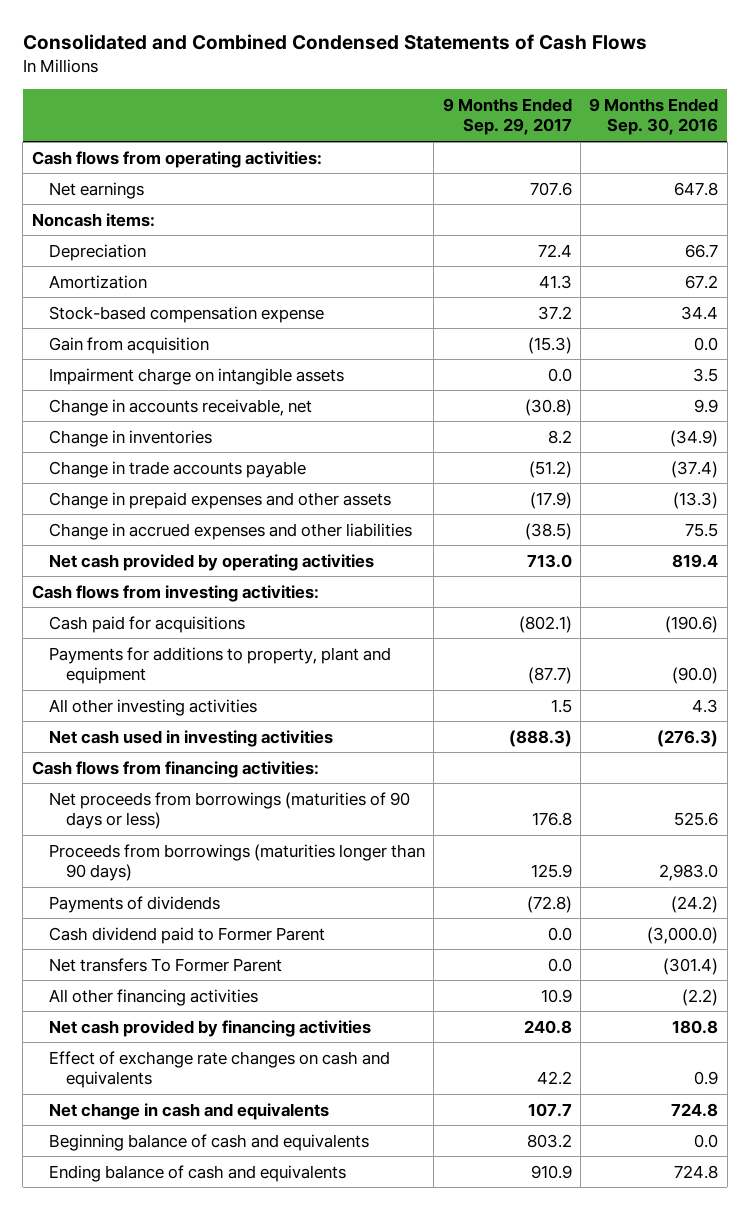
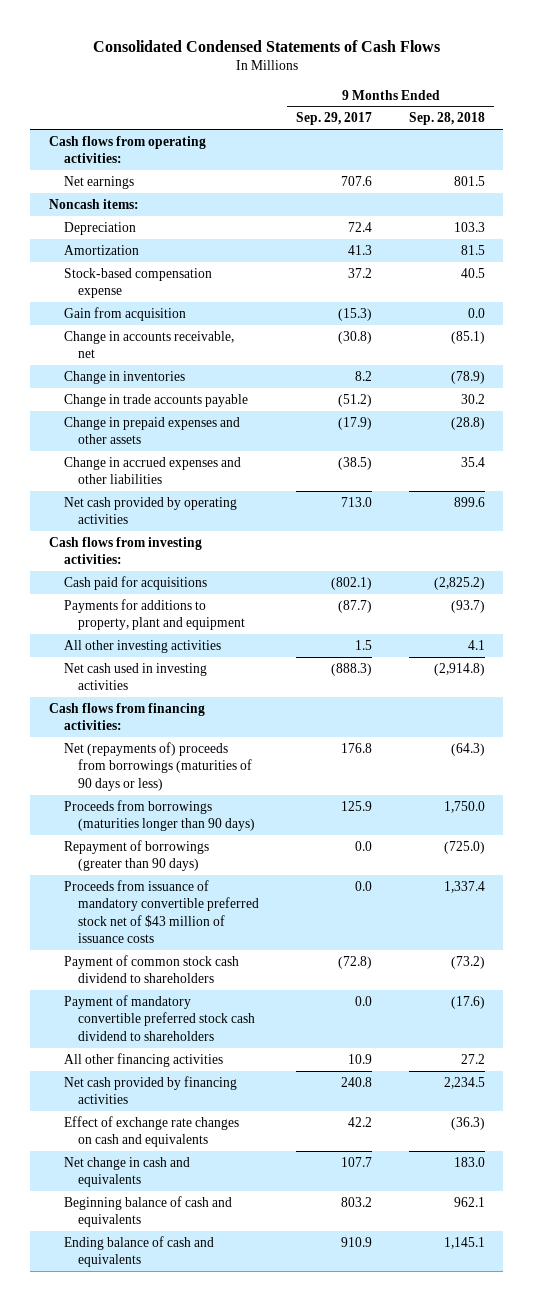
[22,34,647,51] Consolidated and Combined Condensed Statements of Cash Flows -> [92,39,440,52] Consolidated Condensed Statements of Cash Flows
[589,98,719,136] 9 Months Ended Sep. 30, 2016 -> none
none -> [409,112,486,126] Sep. 28, 2018
[48,367,344,385] Impairment charge on intangible assets -> none
[48,791,410,830] Net proceeds from borrowings (maturities of 90 days or less) -> [63,741,253,791] Net (repayments of) proceeds from borrowings (maturities of 90 days or less)
[48,926,325,944] Cash dividend paid to Former Parent -> none
[48,957,282,972] Net transfers To Former Parent -> none
none -> [63,839,209,872] Repayment of borrowings (greater than 90 days)
none -> [63,879,260,944] Proceeds from issuance of mandatory convertible preferred stock net of $43 million of issuance costs
[48,895,220,913] Payments of dividends -> [63,954,239,984] Payment of common stock cash dividend to shareholders
none -> [63,994,256,1041] Payment of mandatory convertible preferred stock cash dividend to shareholders

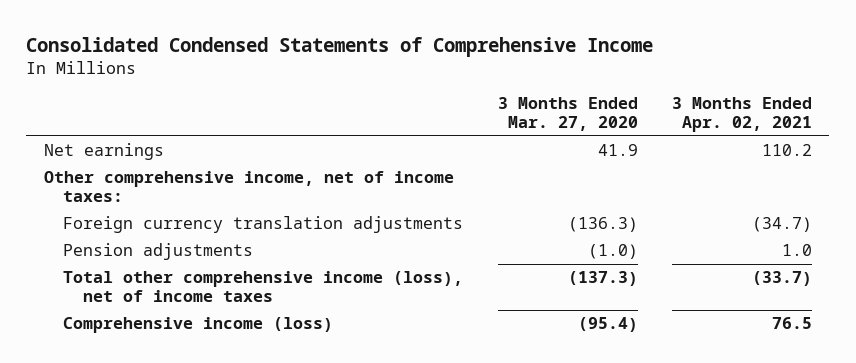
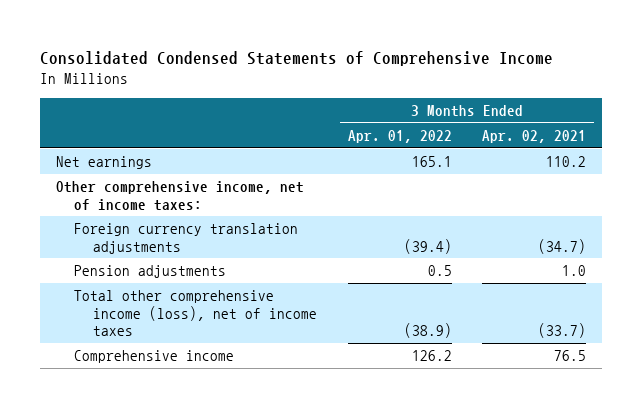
[497,97,638,132] 3 Months Ended Mar. 27, 2020 -> none
none -> [347,129,452,143] Apr. 01, 2022
[63,317,334,334] Comprehensive income (loss) -> [74,350,235,364] Comprehensive income

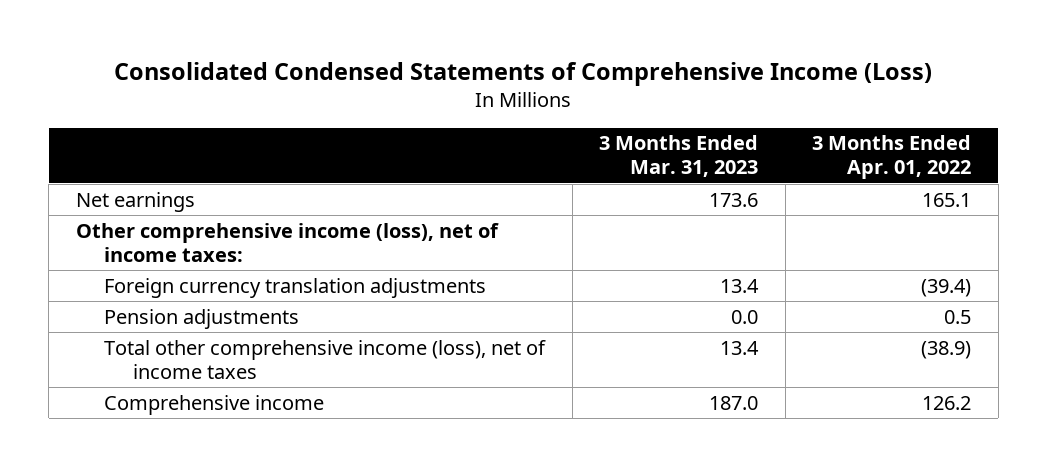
[40,51,554,67] Consolidated Condensed Statements of Comprehensive Income -> [114,61,933,86] Consolidated Condensed Statements of Comprehensive Income (Loss)
[482,129,587,143] Apr. 02, 2021 -> none
none -> [599,135,759,178] 3 Months Ended Mar. 31, 2023
[55,181,304,211] Other comprehensive income, net of income taxes: -> [75,222,499,262] Other comprehensive income (loss), net of income taxes:

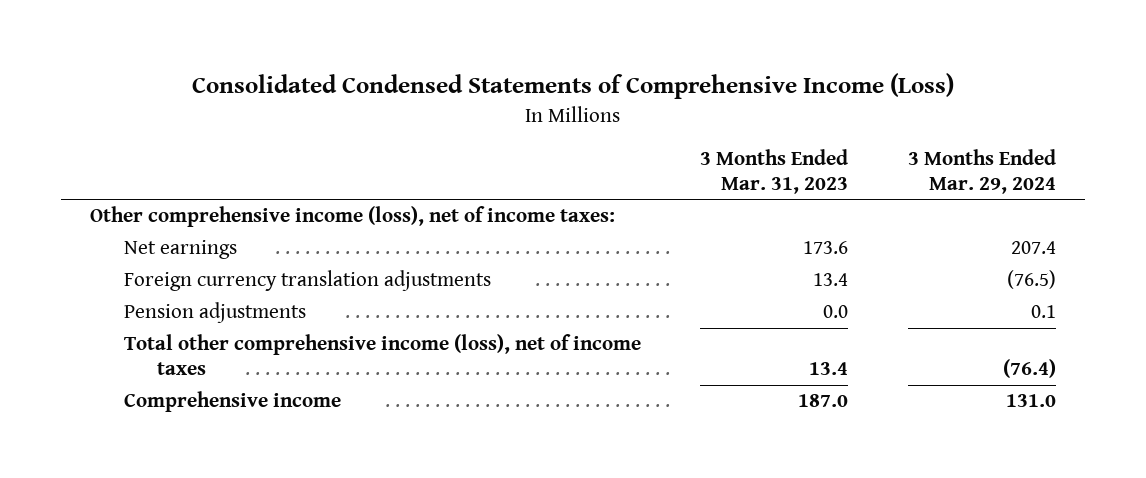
[812,135,972,180] 3 Months Ended Apr. 01, 2022 -> none
none -> [907,149,1056,195] 3 Months Ended Mar. 29, 2024
[75,191,195,212] Net earnings -> [123,240,237,260] Net earnings

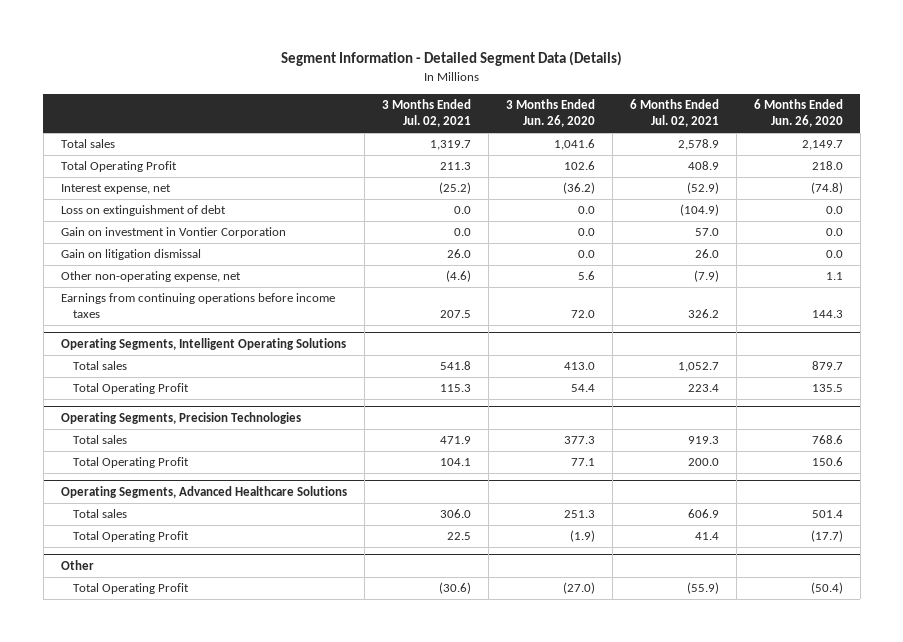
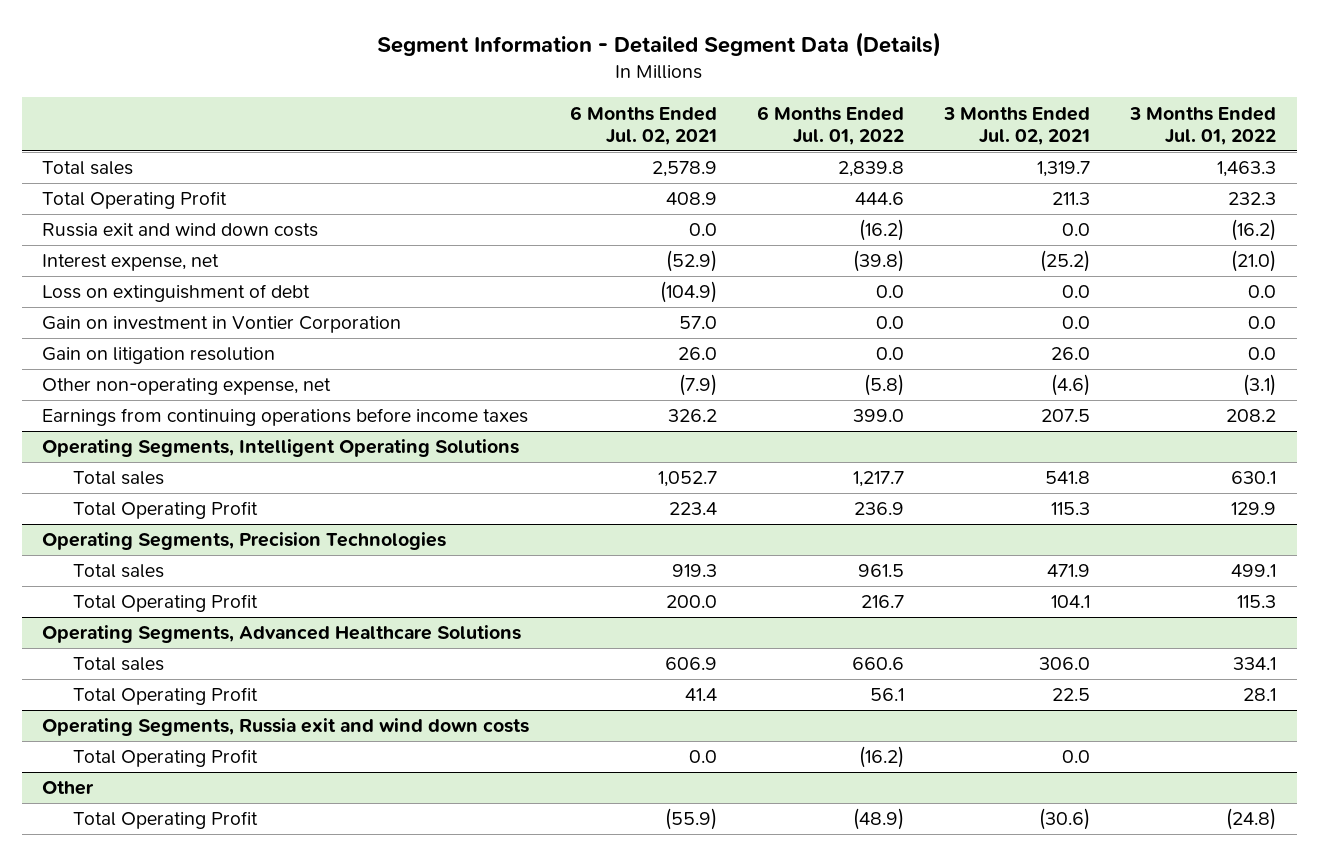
[505,99,595,128] 3 Months Ended Jun. 26, 2020 -> none
[753,99,843,128] 6 Months Ended Jun. 26, 2020 -> none
none -> [756,105,904,145] 6 Months Ended Jul. 01, 2022
none -> [1129,106,1277,145] 3 Months Ended Jul. 01, 2022
none -> [42,223,319,238] Russia exit and wind down costs
[60,249,201,261] Gain on litigation dismissal -> [42,347,276,365] Gain on litigation resolution
none -> [42,718,530,737] Operating Segments, Russia exit and wind down costs
none -> [72,749,258,768] Total Operating Profit

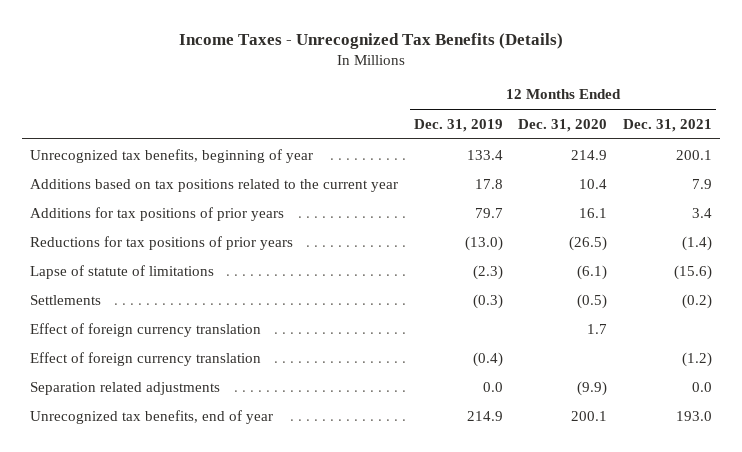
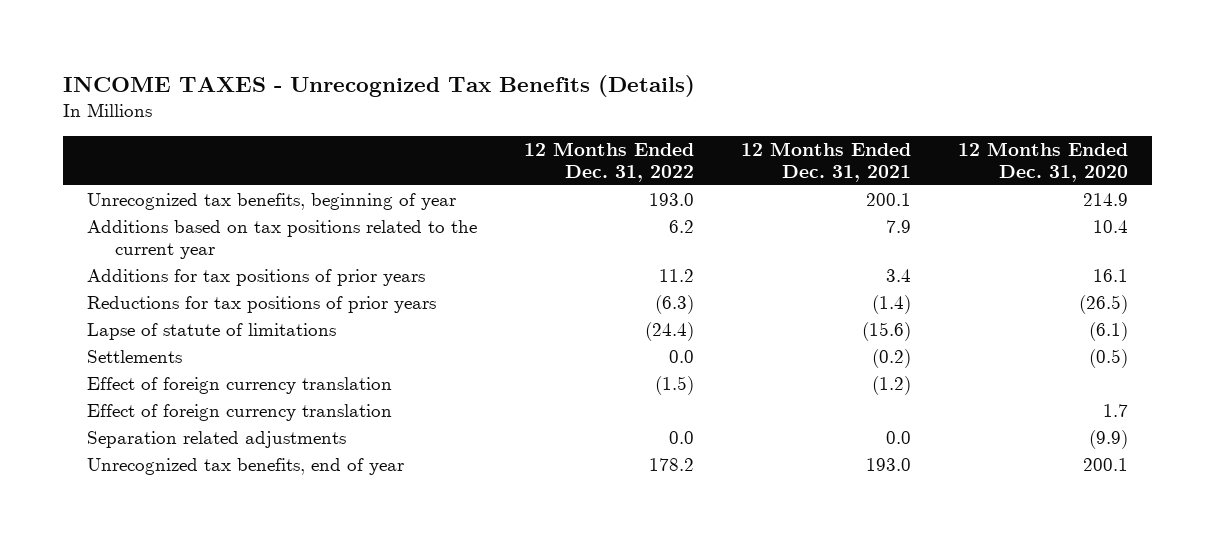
[179,32,564,49] Income Taxes - Unrecognized Tax Benefits (Details) -> [63,75,696,98] INCOME TAXES - Unrecognized Tax Benefits (Details)
[413,118,503,132] Dec. 31, 2019 -> none
none -> [523,142,694,182] 12 Months Ended Dec. 31, 2022
[29,322,261,337] Effect of foreign currency translation -> [86,403,392,421] Effect of foreign currency translation

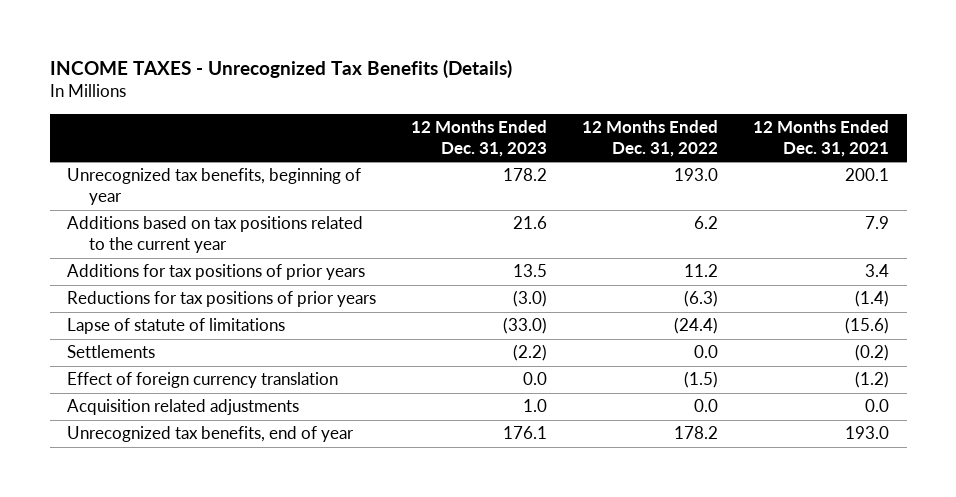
[958,142,1129,182] 12 Months Ended Dec. 31, 2020 -> none
none -> [411,119,548,158] 12 Months Ended Dec. 31, 2023
[86,403,392,421] Effect of foreign currency translation -> none
[86,430,346,448] Separation related adjustments -> [67,399,300,416] Acquisition related adjustments

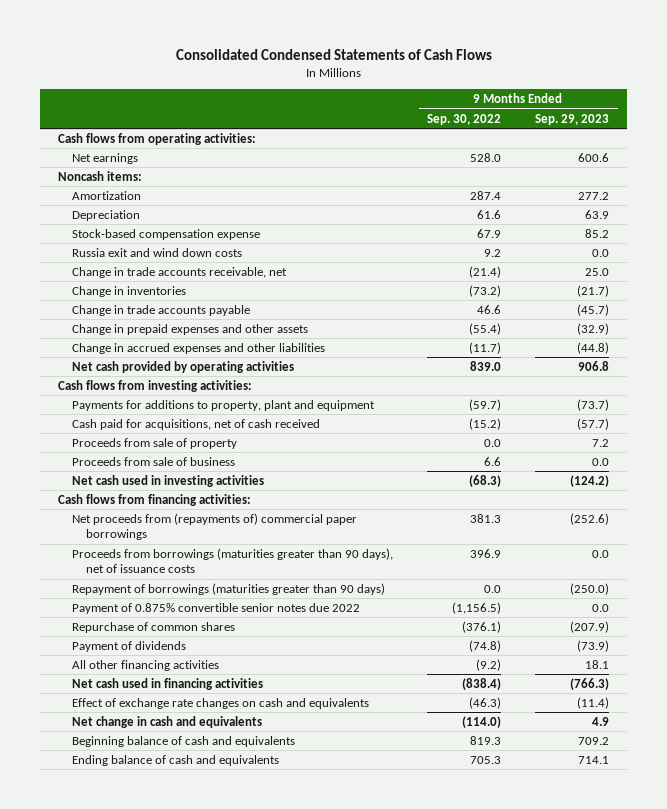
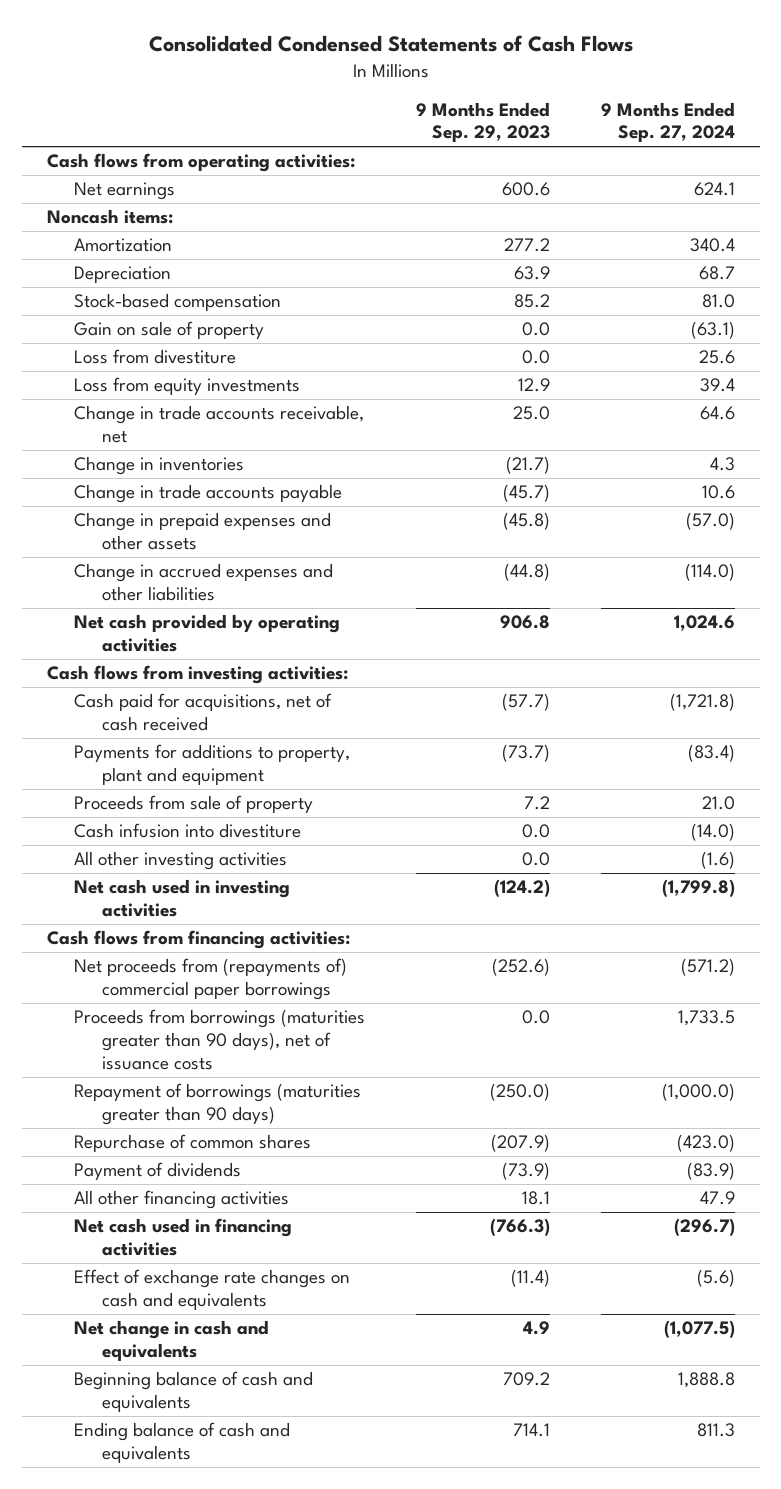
[427,113,502,125] Sep. 30, 2022 -> none
none -> [600,101,735,143] 9 Months Ended Sep. 27, 2024
[71,247,242,257] Russia exit and wind down costs -> none
[71,228,260,240] Stock-based compensation expense -> [74,293,282,312] Stock-based compensation
none -> [74,321,265,340] Gain on sale of property
none -> [74,349,237,365] Loss from divestiture
none -> [74,377,301,396] Loss from equity investments
[577,322,610,335] (32.9) -> [502,512,550,531] (45.8)
[71,399,375,411] Payments for additions to property, plant and equipment -> [74,744,351,786] Payments for additions to property, plant and equipment
[71,456,235,466] Proceeds from sale of business -> none
none -> [74,823,302,839] Cash infusion into divestiture
none -> [74,851,288,871] All other investing activities
[71,602,360,614] Payment of 0.875% convertible senior notes due 2022 -> none

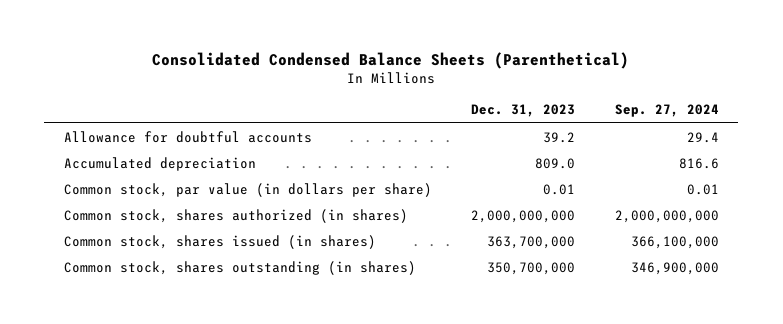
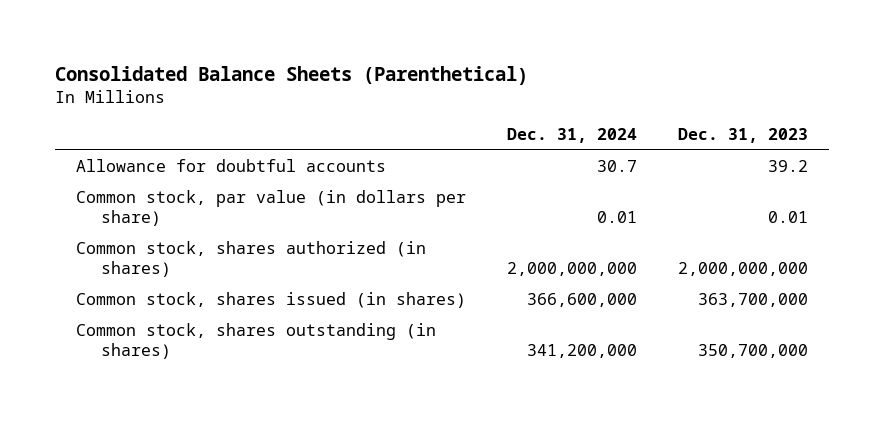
[152,52,630,70] Consolidated Condensed Balance Sheets (Parenthetical) -> [55,65,529,85] Consolidated Balance Sheets (Parenthetical)
[614,104,719,118] Sep. 27, 2024 -> none
none -> [507,128,638,144] Dec. 31, 2024
[64,156,257,171] Accumulated depreciation -> none

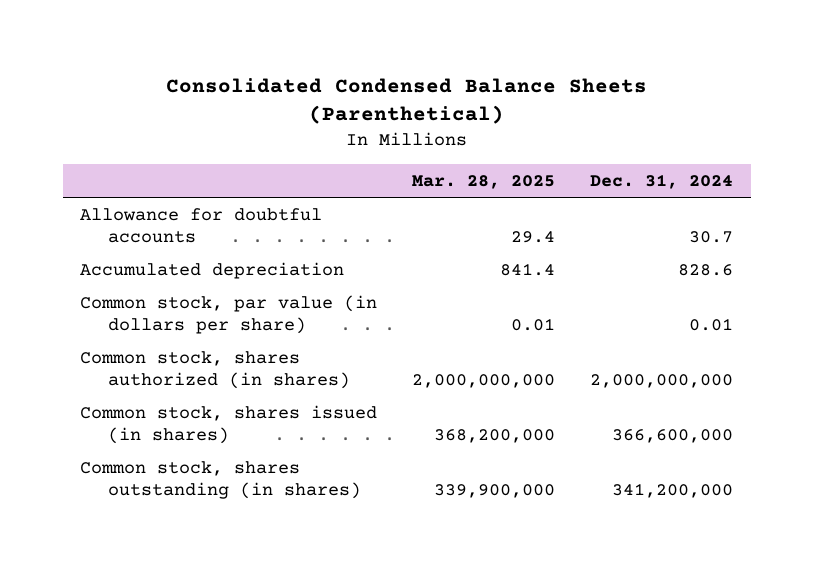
[55,65,529,85] Consolidated Balance Sheets (Parenthetical) -> [165,77,647,125] Consolidated Condensed Balance Sheets (Parenthetical)
[678,128,809,144] Dec. 31, 2023 -> none
none -> [412,174,556,189] Mar. 28, 2025
none -> [80,262,345,280] Accumulated depreciation

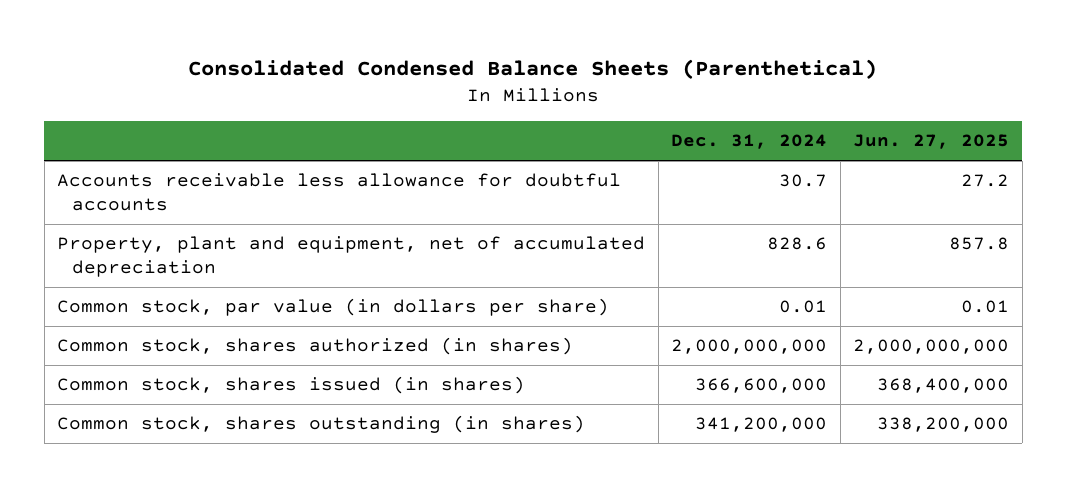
[412,174,556,189] Mar. 28, 2025 -> none
none -> [853,134,1010,150] Jun. 27, 2025
[80,208,323,243] Allowance for doubtful accounts -> [57,173,622,212] Accounts receivable less allowance for doubtful accounts
[80,262,345,280] Accumulated depreciation -> [57,236,646,278] Property, plant and equipment, net of accumulated depreciation

